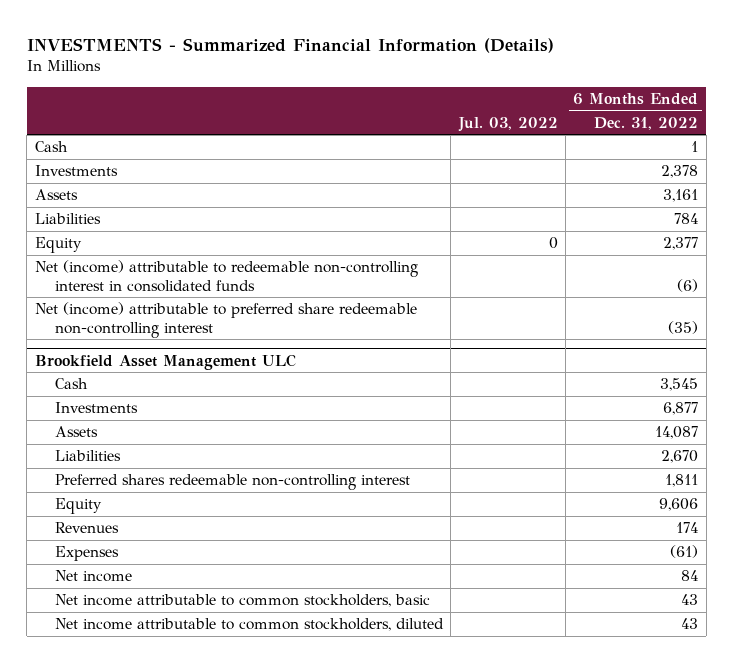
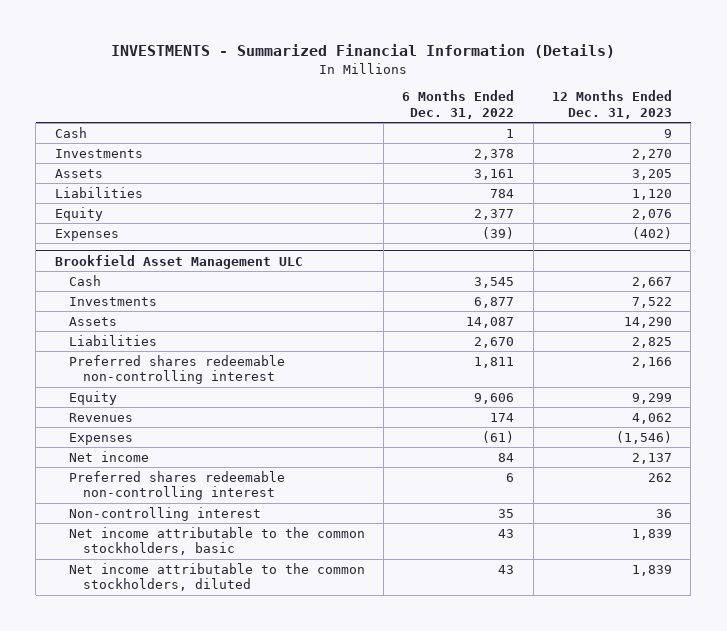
[457,116,558,132] Jul. 03, 2022 -> none
none -> [552,90,673,120] 12 Months Ended Dec. 31, 2023
[34,260,418,292] Net (income) attributable to redeemable non-controlling interest in consolidated funds -> none
[34,302,417,338] Net (income) attributable to preferred share redeemable non-controlling interest -> none
none -> [54,228,119,241] Expenses
none -> [68,470,285,501] Preferred shares redeemable non-controlling interest
none -> [68,506,261,521] Non-controlling interest
[54,594,430,608] Net income attributable to common stockholders, basic -> [68,526,365,556] Net income attributable to the common stockholders, basic
[54,618,444,632] Net income attributable to common stockholders, diluted -> [68,562,365,592] Net income attributable to the common stockholders, diluted

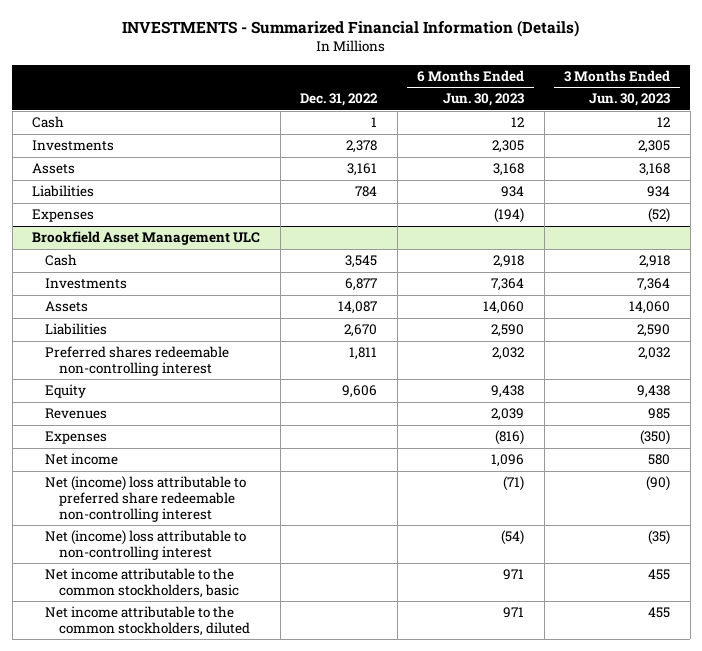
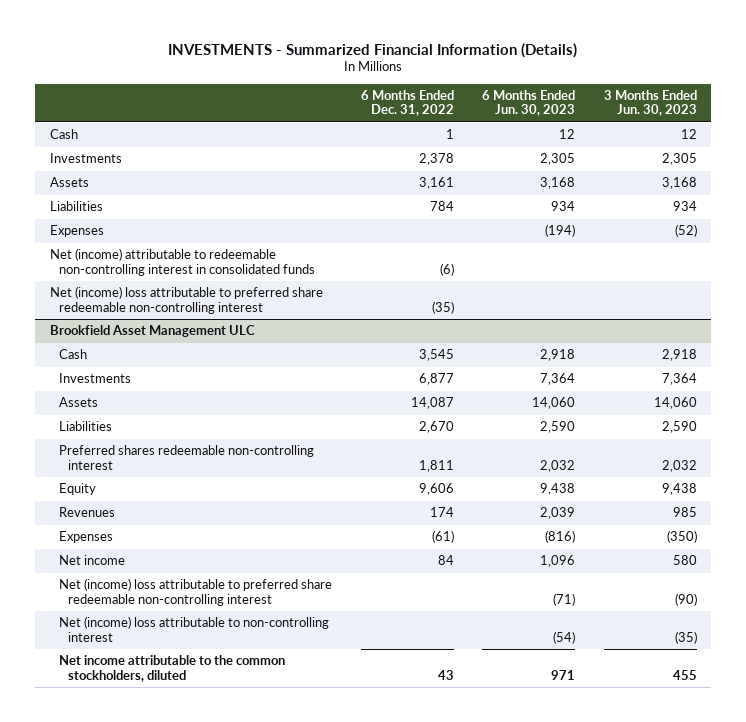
[300,93,379,107] Dec. 31, 2022 -> none
none -> [360,90,454,117] 6 Months Ended Dec. 31, 2022
none -> [49,248,315,276] Net (income) attributable to redeemable non-controlling interest in consolidated funds
none -> [49,286,323,314] Net (income) loss attributable to preferred share redeemable non-controlling interest
[45,568,239,598] Net income attributable to the common stockholders, basic -> none

